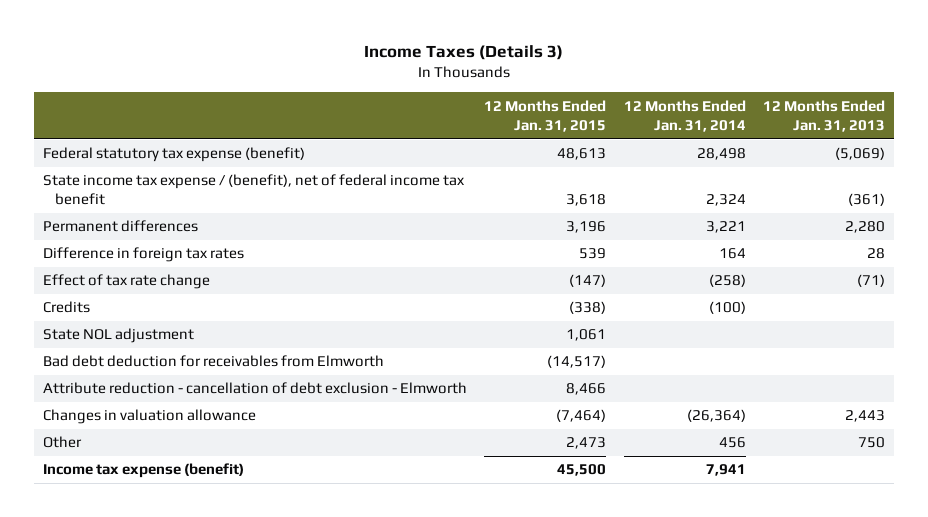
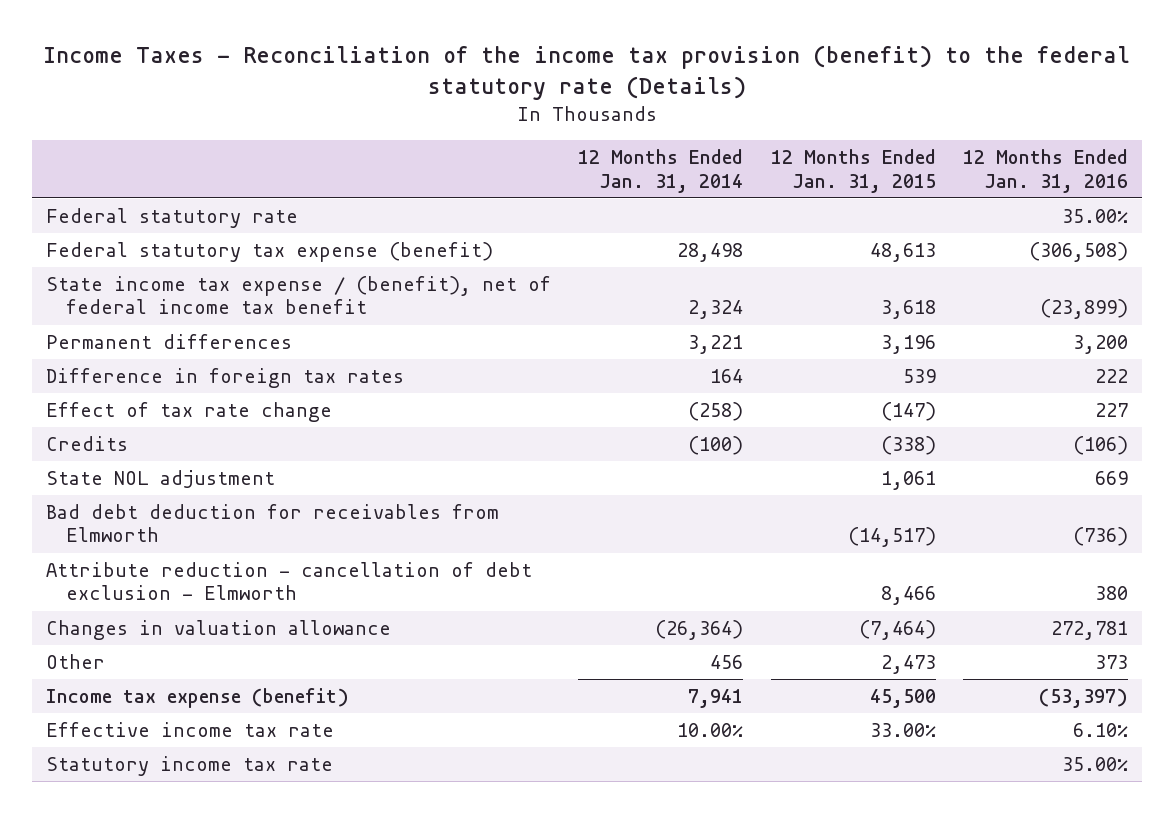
[363,45,563,61] Income Taxes (Details 3) -> [43,45,1131,100] Income Taxes - Reconciliation of the income tax provision (benefit) to the federal statutory rate (Details)
[762,99,885,132] 12 Months Ended Jan. 31, 2013 -> none
none -> [963,149,1129,193] 12 Months Ended Jan. 31, 2016
none -> [46,207,299,228] Federal statutory rate
none -> [46,721,335,737] Effective income tax rate
none -> [46,755,334,776] Statutory income tax rate

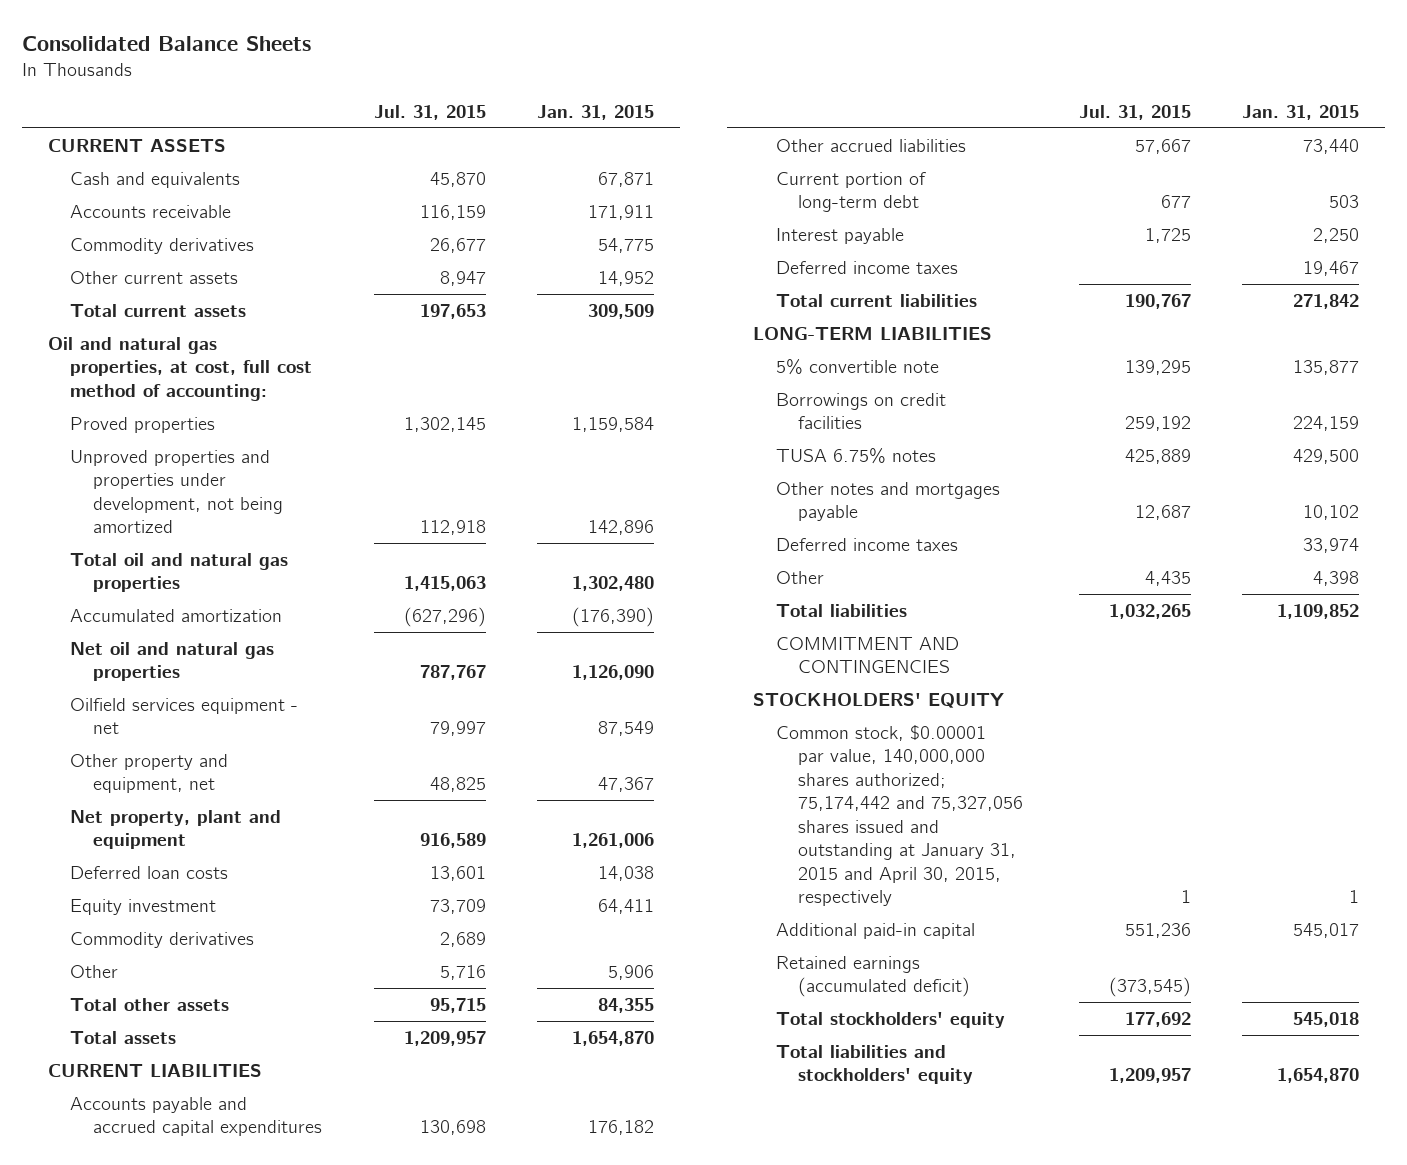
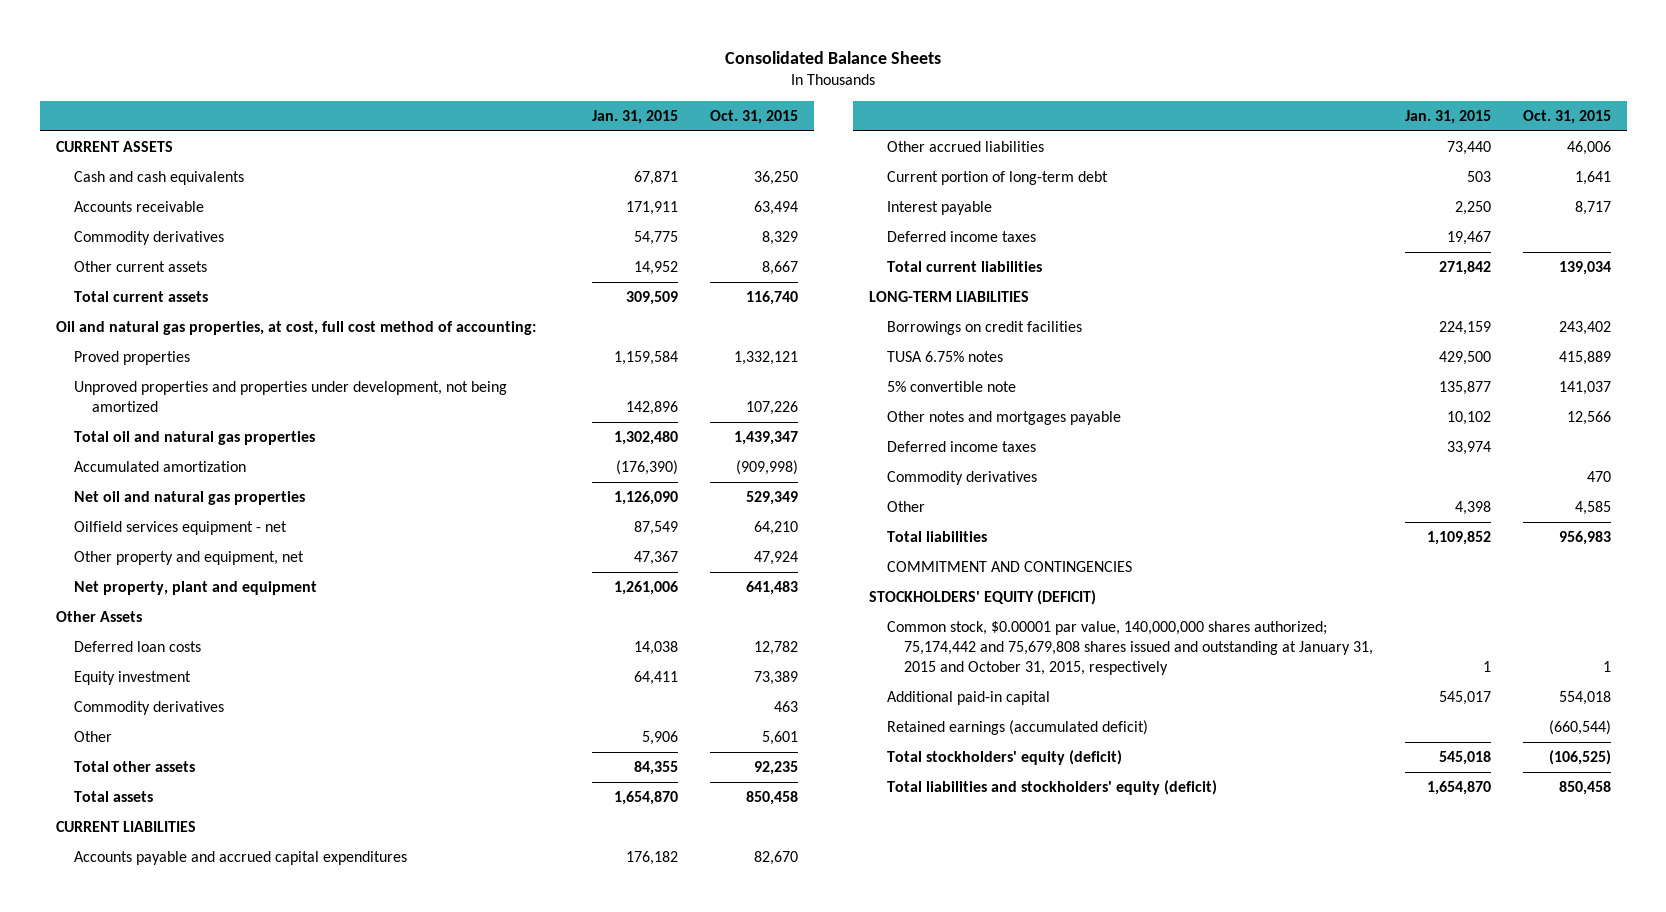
[373,104,486,120] Jul. 31, 2015 -> none
none -> [709,109,798,124] Oct. 31, 2015
[70,171,241,188] Cash and equivalents -> [73,171,244,186] Cash and cash equivalents
none -> [55,611,142,623] Other Assets
[775,358,939,375] 5% convertible note -> [886,381,1016,393] 5% convertible note
none -> [886,471,1037,486] Commodity derivatives
[752,692,1004,708] STOCKHOLDERS' EQUITY -> [868,590,1096,606] STOCKHOLDERS' EQUITY (DEFICIT)
[775,724,1024,907] Common stock, $0.00001 par value, 140,000,000 shares authorized; 75,174,442 and 75,327,056 shares issued and outstanding at January 31, 2015 and April 30, 2015, respectively -> [886,621,1374,675] Common stock, $0.00001 par value, 140,000,000 shares authorized; 75,174,442 and 75,679,808 shares issued and outstanding at January 31, 2015 and October 31, 2015, respectively
[775,1011,1005,1028] Total stockholders' equity -> [886,750,1122,766] Total stockholders' equity (deficit)
[775,1044,974,1085] Total liabilities and stockholders' equity -> [886,780,1217,796] Total liabilities and stockholders' equity (deficit)

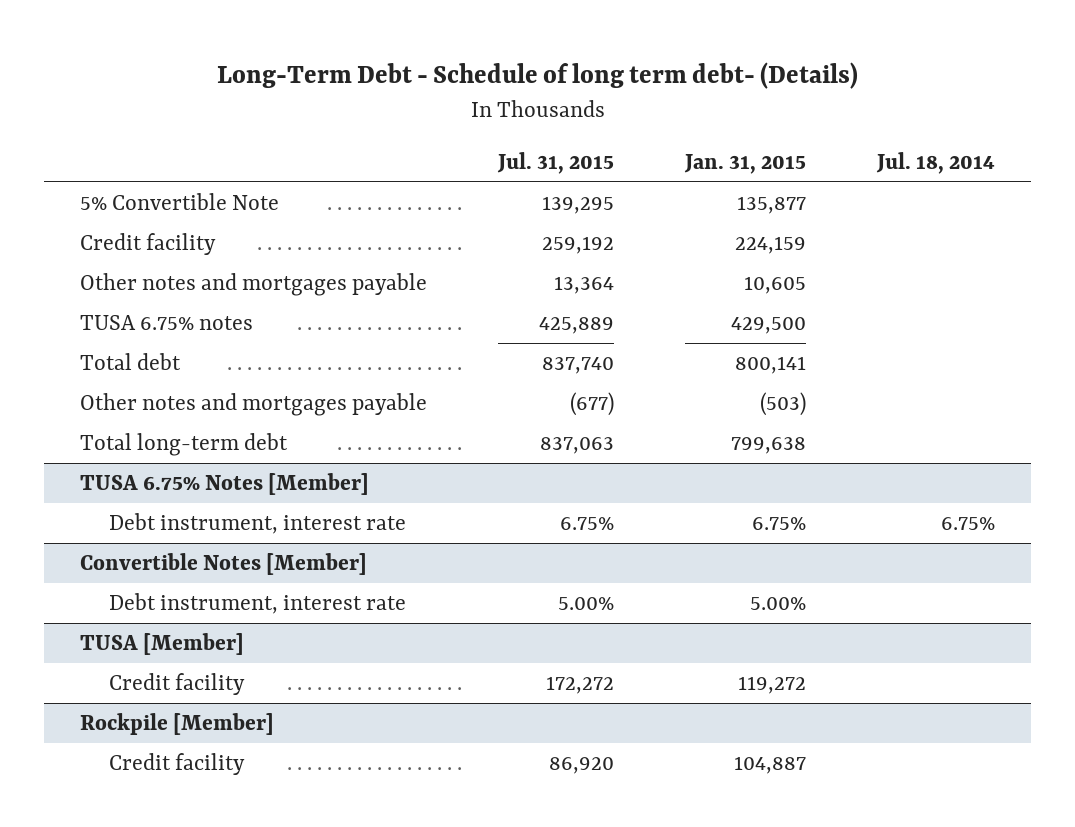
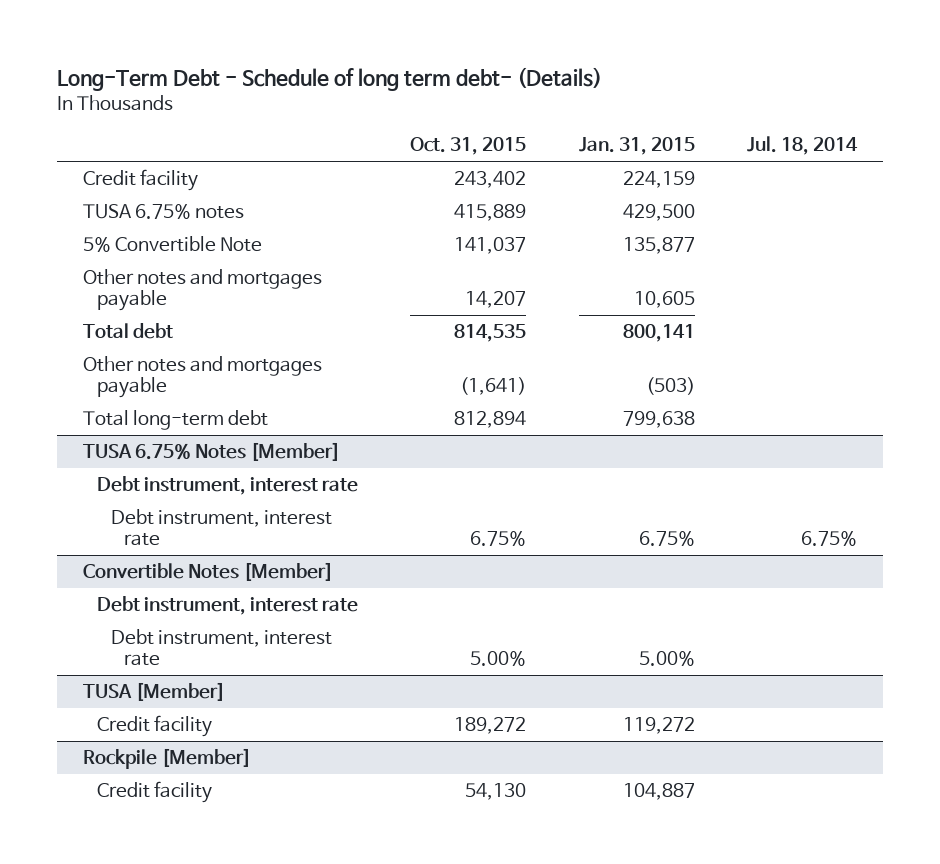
[496,151,614,174] Jul. 31, 2015 -> none
none -> [410,137,527,156] Oct. 31, 2015
[79,193,279,211] 5% Convertible Note -> [83,235,263,252] 5% Convertible Note
[79,273,427,297] Other notes and mortgages payable -> [83,268,323,312] Other notes and mortgages payable
none -> [96,475,358,495] Debt instrument, interest rate
none -> [96,595,358,615] Debt instrument, interest rate

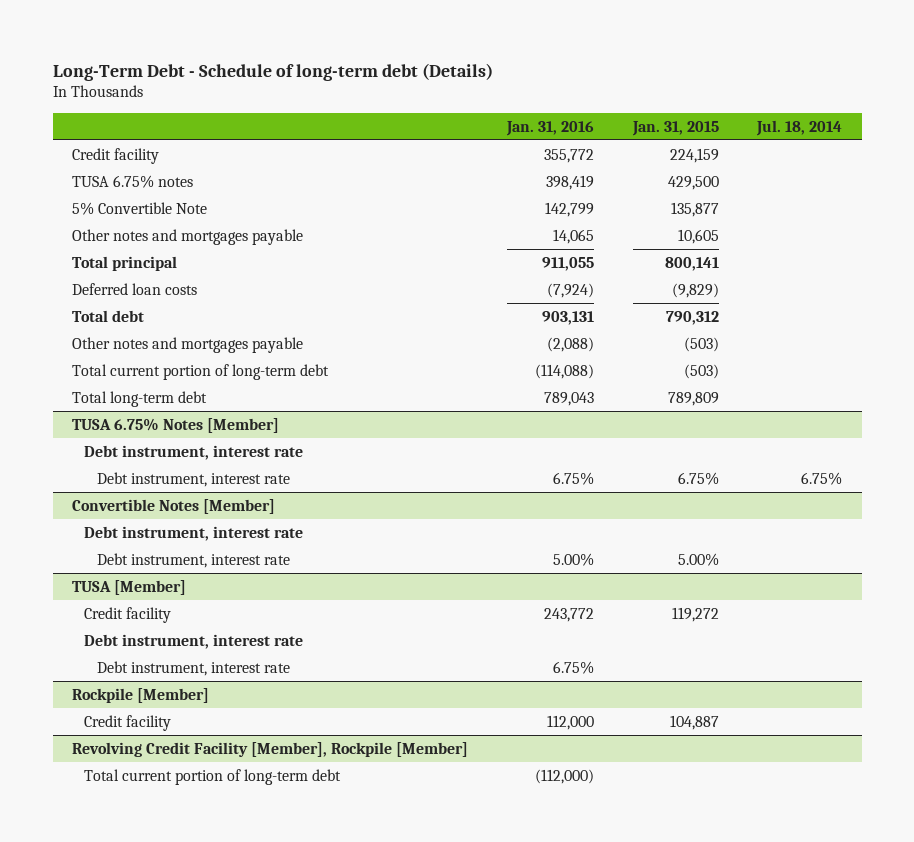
[57,67,603,92] Long-Term Debt - Schedule of long term debt- (Details) -> [52,62,493,81] Long-Term Debt - Schedule of long-term debt (Details)
[410,137,527,156] Oct. 31, 2015 -> none
none -> [505,120,594,136] Jan. 31, 2016
none -> [71,255,177,271] Total principal
none -> [71,282,197,295] Deferred loan costs
[622,323,695,342] 800,141 -> [665,310,719,325] 790,312
none -> [71,363,329,380] Total current portion of long-term debt
[622,410,695,428] 799,638 -> [667,391,719,406] 789,809
none -> [84,633,304,649] Debt instrument, interest rate
none -> [96,660,290,676] Debt instrument, interest rate
none -> [71,741,468,757] Revolving Credit Facility [Member], Rockpile [Member]
none -> [84,768,342,785] Total current portion of long-term debt

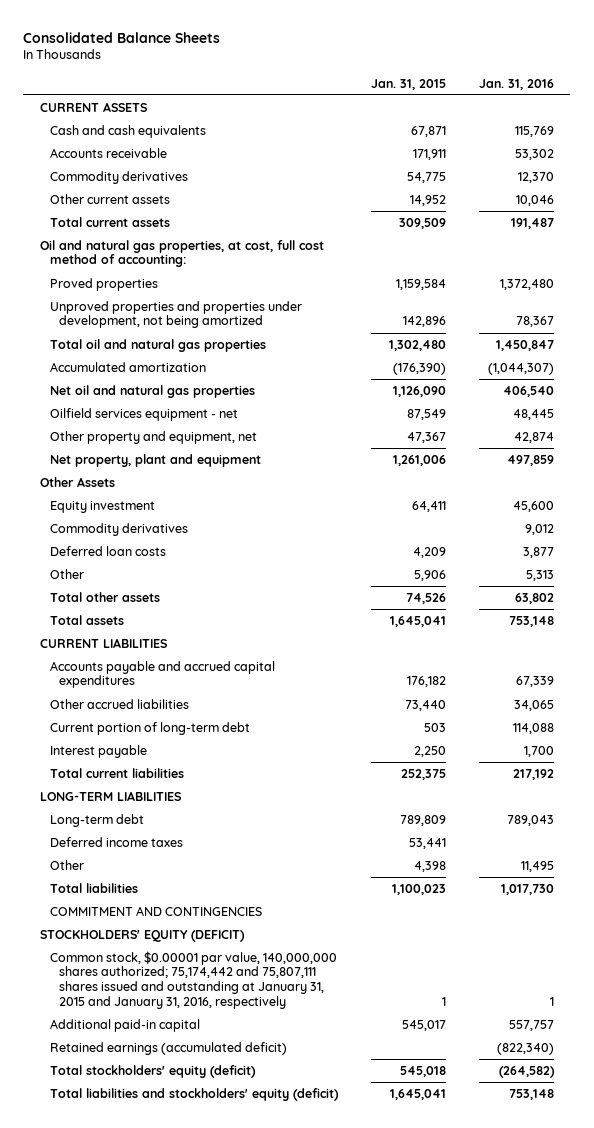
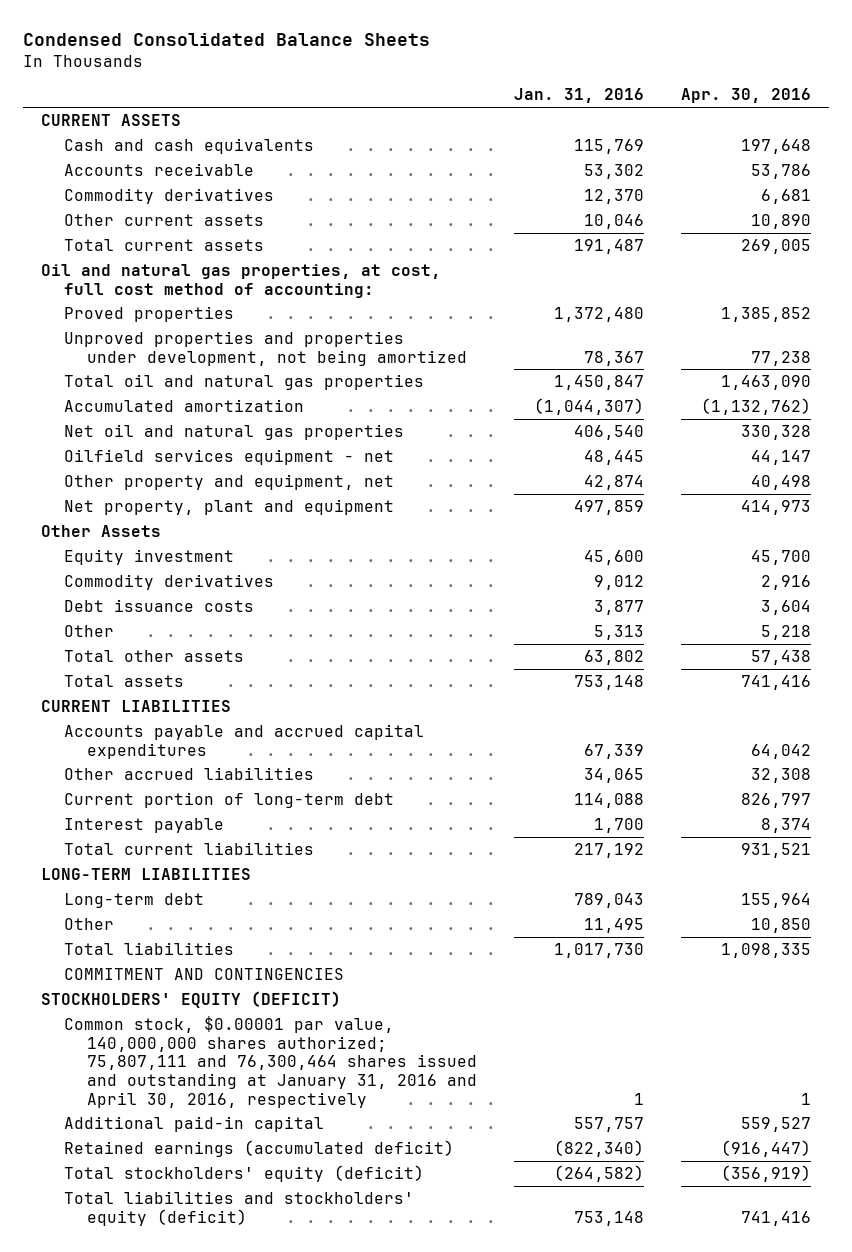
[23,31,221,43] Consolidated Balance Sheets -> [22,33,430,47] Condensed Consolidated Balance Sheets
[370,78,446,90] Jan. 31, 2015 -> none
none -> [680,88,811,104] Apr. 30, 2016
[49,545,166,556] Deferred loan costs -> [64,598,255,612] Debt issuance costs
[49,836,183,847] Deferred income taxes -> none
[49,950,337,1009] Common stock, $0.00001 par value, 140,000,000 shares authorized; 75,174,442 and 75,807,111 shares issued and outstanding at January 31, 2015 and January 31, 2016, respectively -> [64,1015,478,1108] Common stock, $0.00001 par value, 140,000,000 shares authorized; 75,807,111 and 76,300,464 shares issued and outstanding at January 31, 2016 and April 30, 2016, respectively

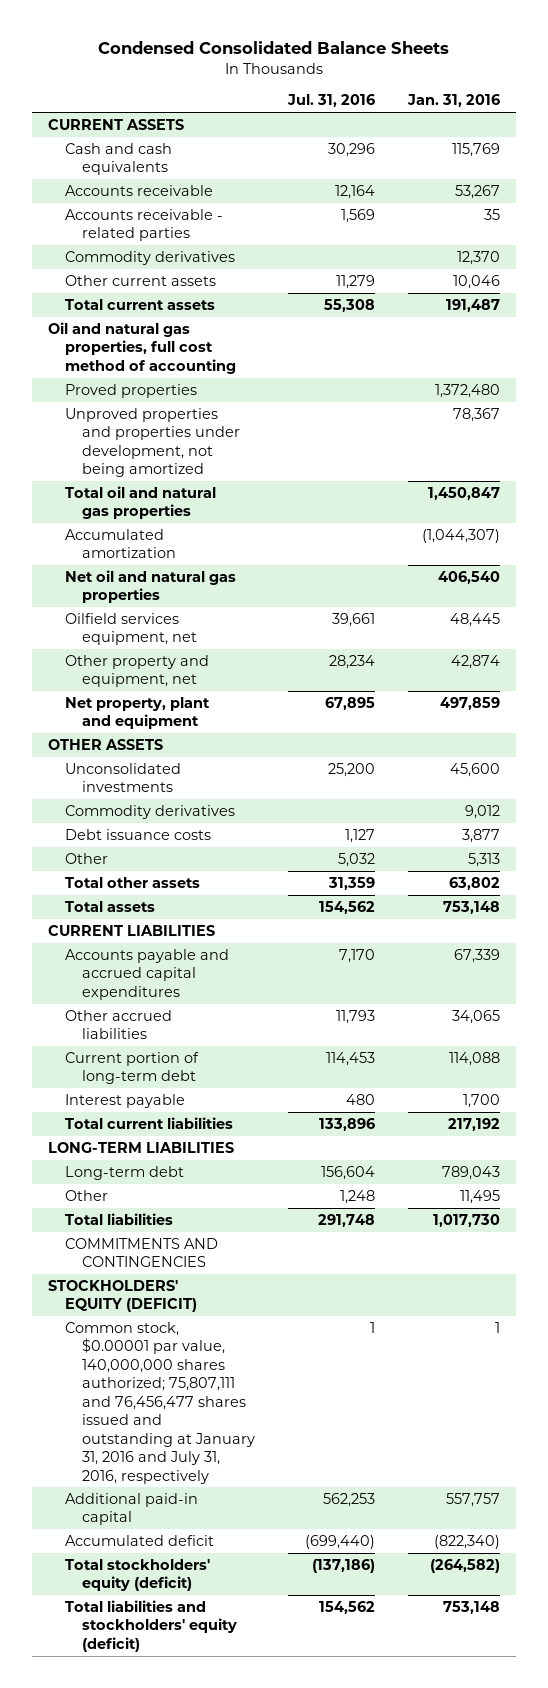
[680,88,811,104] Apr. 30, 2016 -> none
none -> [286,94,375,108] Jul. 31, 2016
[584,163,645,179] 53,302 -> [454,184,500,199] 53,267
none -> [65,208,224,242] Accounts receivable - related parties
[41,263,442,298] Oil and natural gas properties, at cost, full cost method of accounting: -> [48,321,237,374] Oil and natural gas properties, full cost method of accounting
[64,448,395,465] Oilfield services equipment - net -> [65,612,197,646] Oilfield services equipment, net
[41,524,162,537] Other Assets -> [48,738,164,750] OTHER ASSETS
[64,548,235,565] Equity investment -> [65,762,182,793] Unconsolidated investments
[64,967,345,980] COMMITMENT AND CONTINGENCIES -> [65,1237,219,1268] COMMITMENTS AND CONTINGENCIES
[64,1015,478,1108] Common stock, $0.00001 par value, 140,000,000 shares authorized; 75,807,111 and 76,300,464 shares issued and outstanding at January 31, 2016 and April 30, 2016, respectively -> [65,1321,255,1484] Common stock, $0.00001 par value, 140,000,000 shares authorized; 75,807,111 and 76,456,477 shares issued and outstanding at January 31, 2016 and July 31, 2016, respectively
[64,1139,455,1157] Retained earnings (accumulated deficit) -> [65,1534,215,1546] Accumulated deficit

